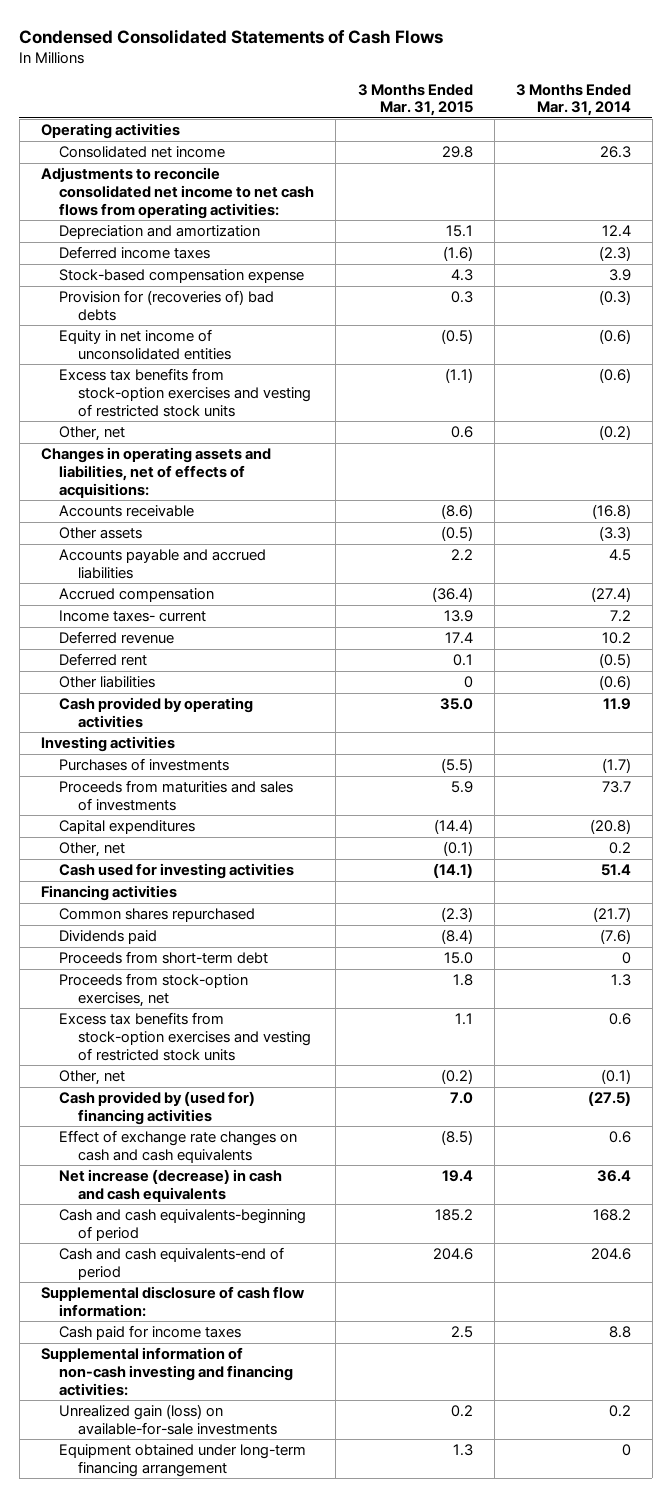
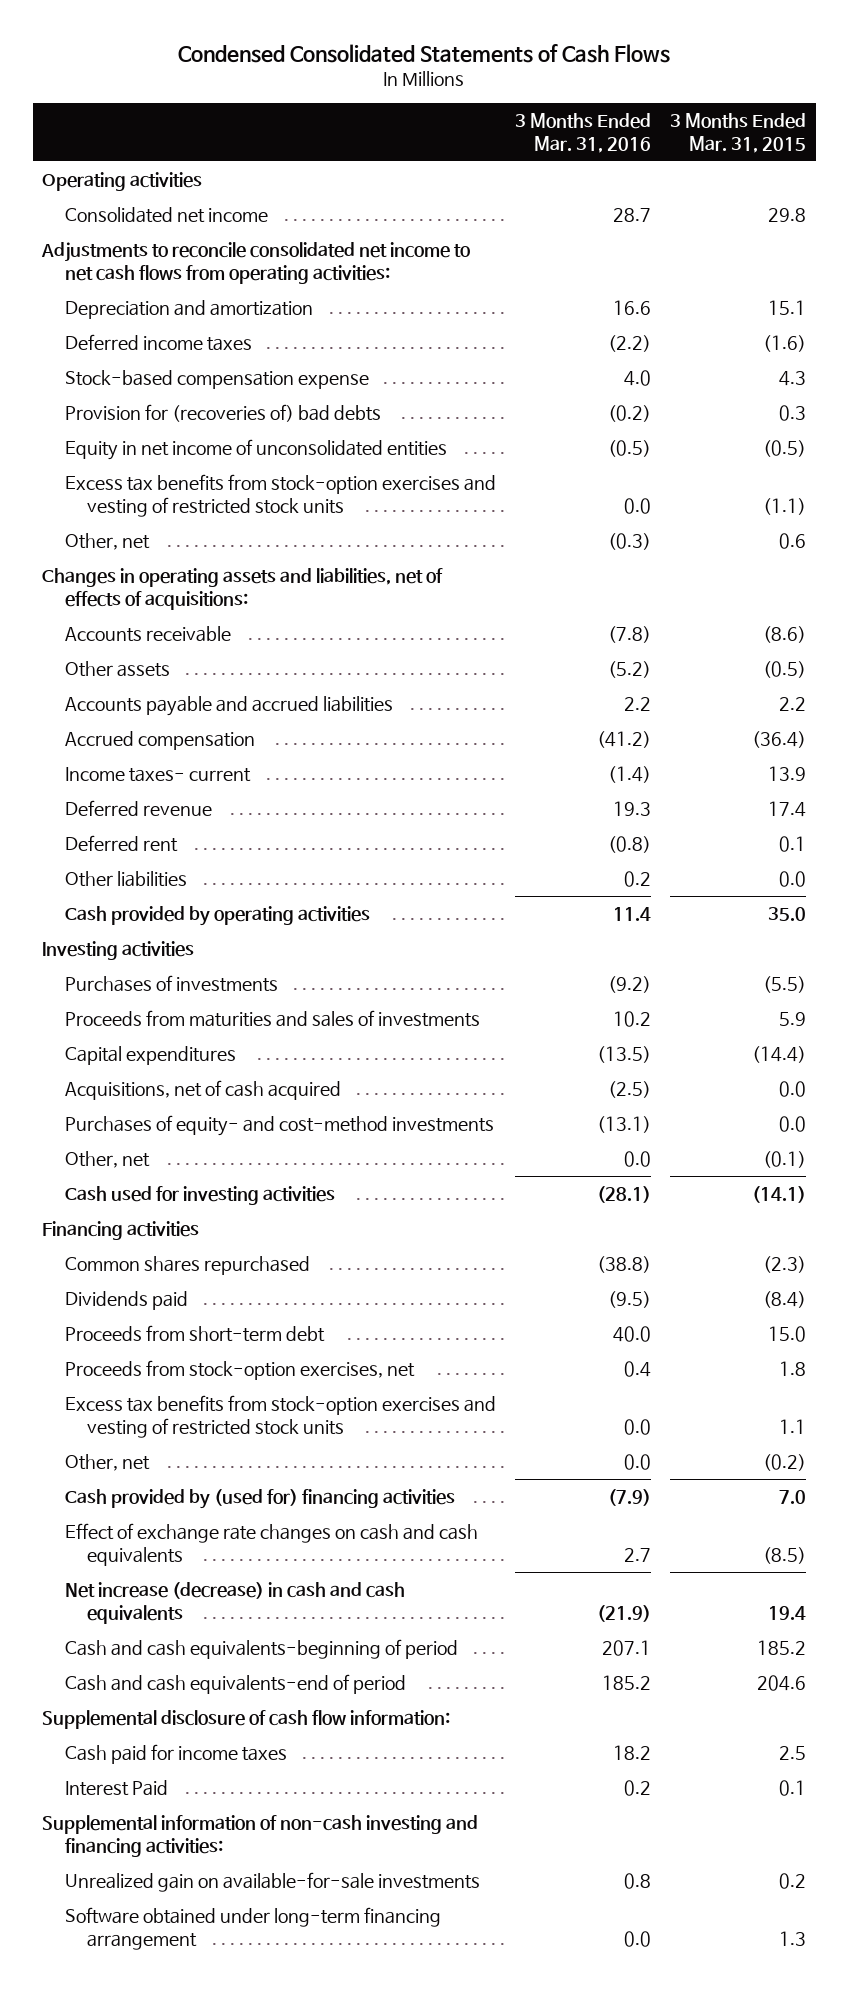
[515,83,631,117] 3 Months Ended Mar. 31, 2014 -> none
none -> [515,112,652,153] 3 Months Ended Mar. 31, 2016
[463,676,473,689] 0 -> [779,871,807,888] 0.0
none -> [64,1080,341,1101] Acquisitions, net of cash acquired
none -> [64,1115,494,1137] Purchases of equity- and cost-method investments
none -> [64,1780,168,1797] Interest Paid
[59,1404,277,1436] Unrealized gain (loss) on available-for-sale investments -> [64,1872,480,1893] Unrealized gain on available-for-sale investments
[59,1444,307,1478] Equipment obtained under long-term financing arrangement -> [64,1907,441,1950] Software obtained under long-term financing arrangement

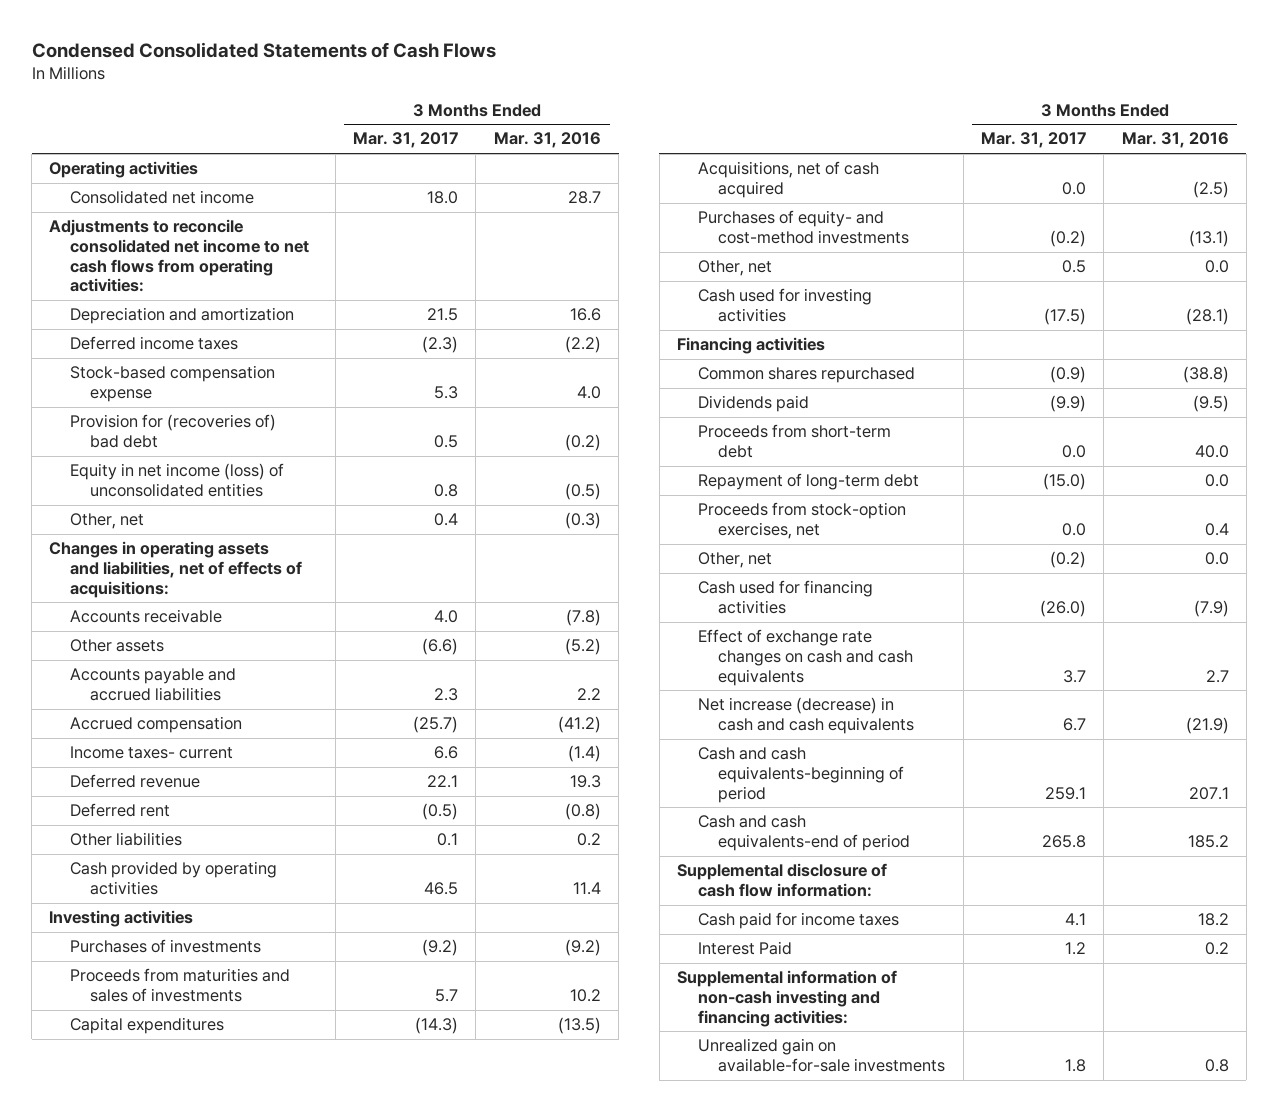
[670,112,807,153] 3 Months Ended Mar. 31, 2015 -> none
none -> [353,132,459,149] Mar. 31, 2017
[64,474,496,517] Excess tax benefits from stock-option exercises and vesting of restricted stock units -> none
[64,404,381,423] Provision for (recoveries of) bad debts -> [69,414,276,448] Provision for (recoveries of) bad debt
[64,439,447,461] Equity in net income of unconsolidated entities -> [69,463,284,497] Equity in net income (loss) of unconsolidated entities
none -> [697,473,919,491] Repayment of long-term debt
[64,1395,496,1438] Excess tax benefits from stock-option exercises and vesting of restricted stock units -> none
[64,1489,455,1510] Cash provided by (used for) financing activities -> [697,580,873,614] Cash used for financing activities
[64,1907,441,1950] Software obtained under long-term financing arrangement -> none

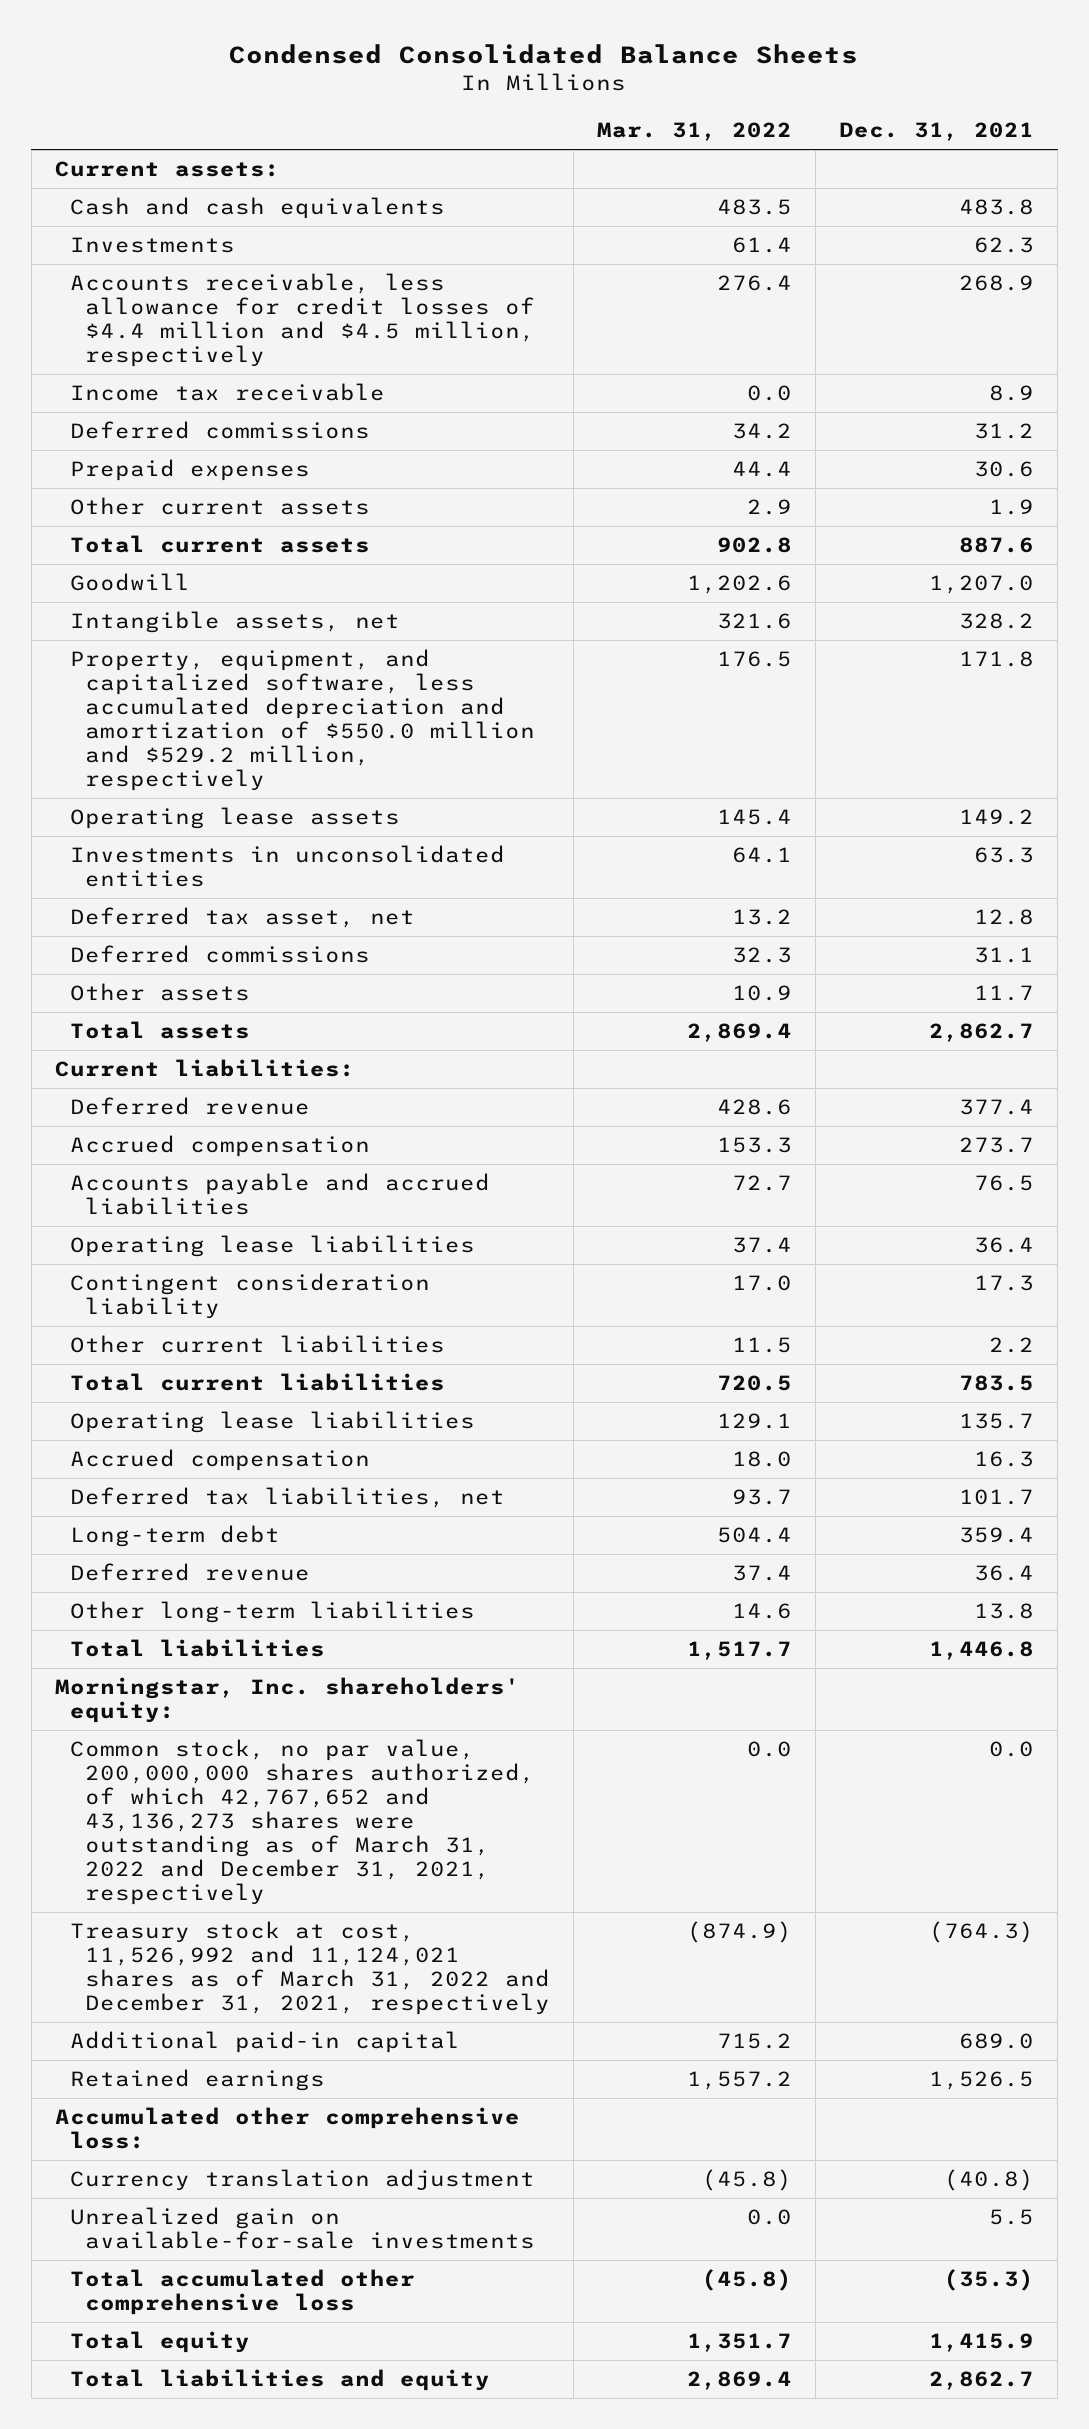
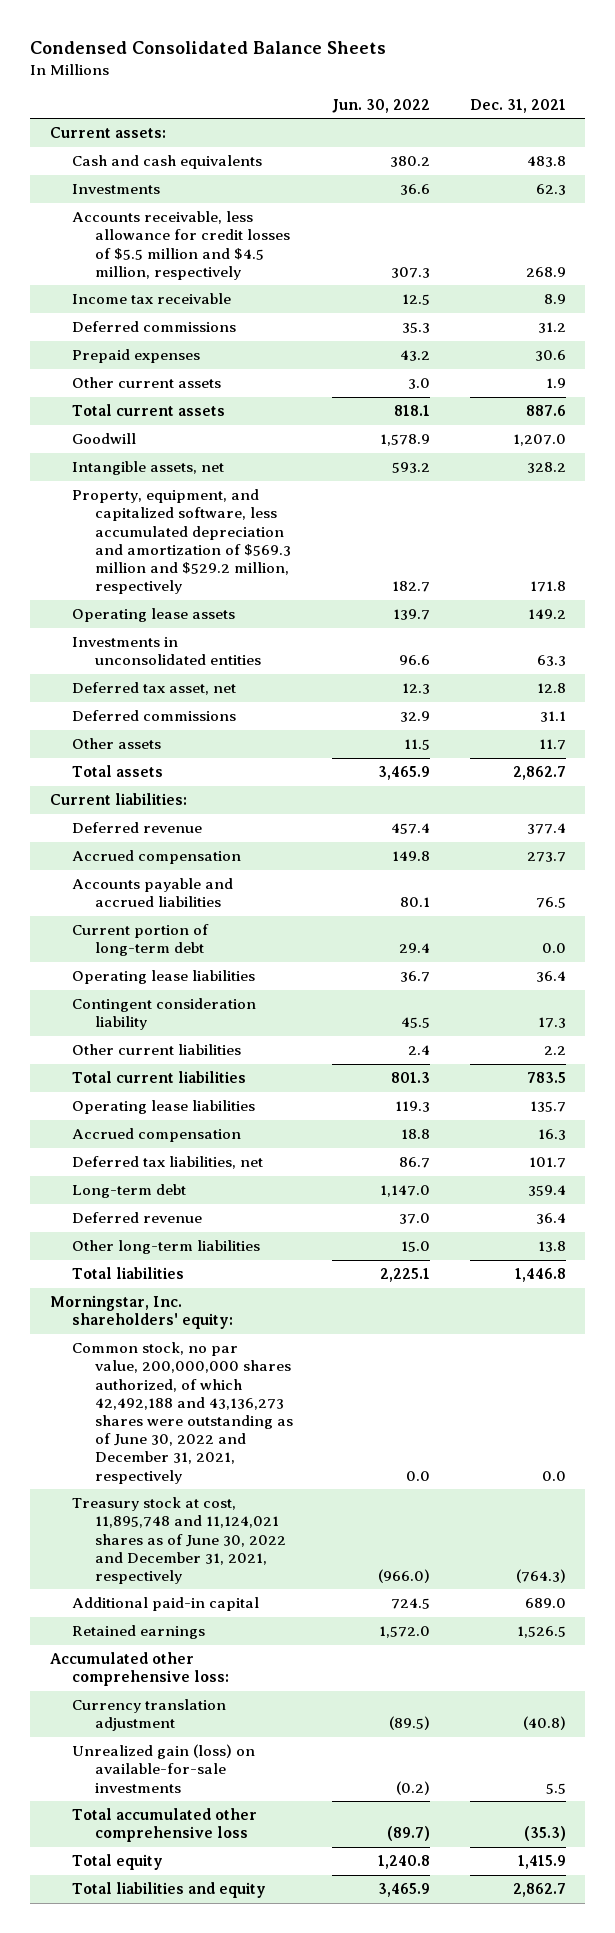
[597,122,793,142] Mar. 31, 2022 -> none
none -> [332,98,431,113] Jun. 30, 2022
[69,273,536,368] Accounts receivable, less allowance for credit losses of $4.4 million and $4.5 million, respectively -> [72,211,290,280] Accounts receivable, less allowance for credit losses of $5.5 million and $4.5 million, respectively
[69,649,536,792] Property, equipment, and capitalized software, less accumulated depreciation and amortization of $550.0 million and $529.2 million, respectively -> [72,489,291,595] Property, equipment, and capitalized software, less accumulated depreciation and amortization of $569.3 million and $529.2 million, respectively
none -> [72,924,210,957] Current portion of long-term debt
[69,1739,536,1906] Common stock, no par value, 200,000,000 shares authorized, of which 42,767,652 and 43,136,273 shares were outstanding as of March 31, 2022 and December 31, 2021, respectively -> [72,1342,293,1484] Common stock, no par value, 200,000,000 shares authorized, of which 42,492,188 and 43,136,273 shares were outstanding as of June 30, 2022 and December 31, 2021, respectively
[69,1921,551,2016] Treasury stock at cost, 11,526,992 and 11,124,021 shares as of March 31, 2022 and December 31, 2021, respectively -> [72,1497,286,1584] Treasury stock at cost, 11,895,748 and 11,124,021 shares as of June 30, 2022 and December 31, 2021, respectively
[69,2207,536,2250] Unrealized gain on available-for-sale investments -> [72,1744,256,1793] Unrealized gain (loss) on available-for-sale investments

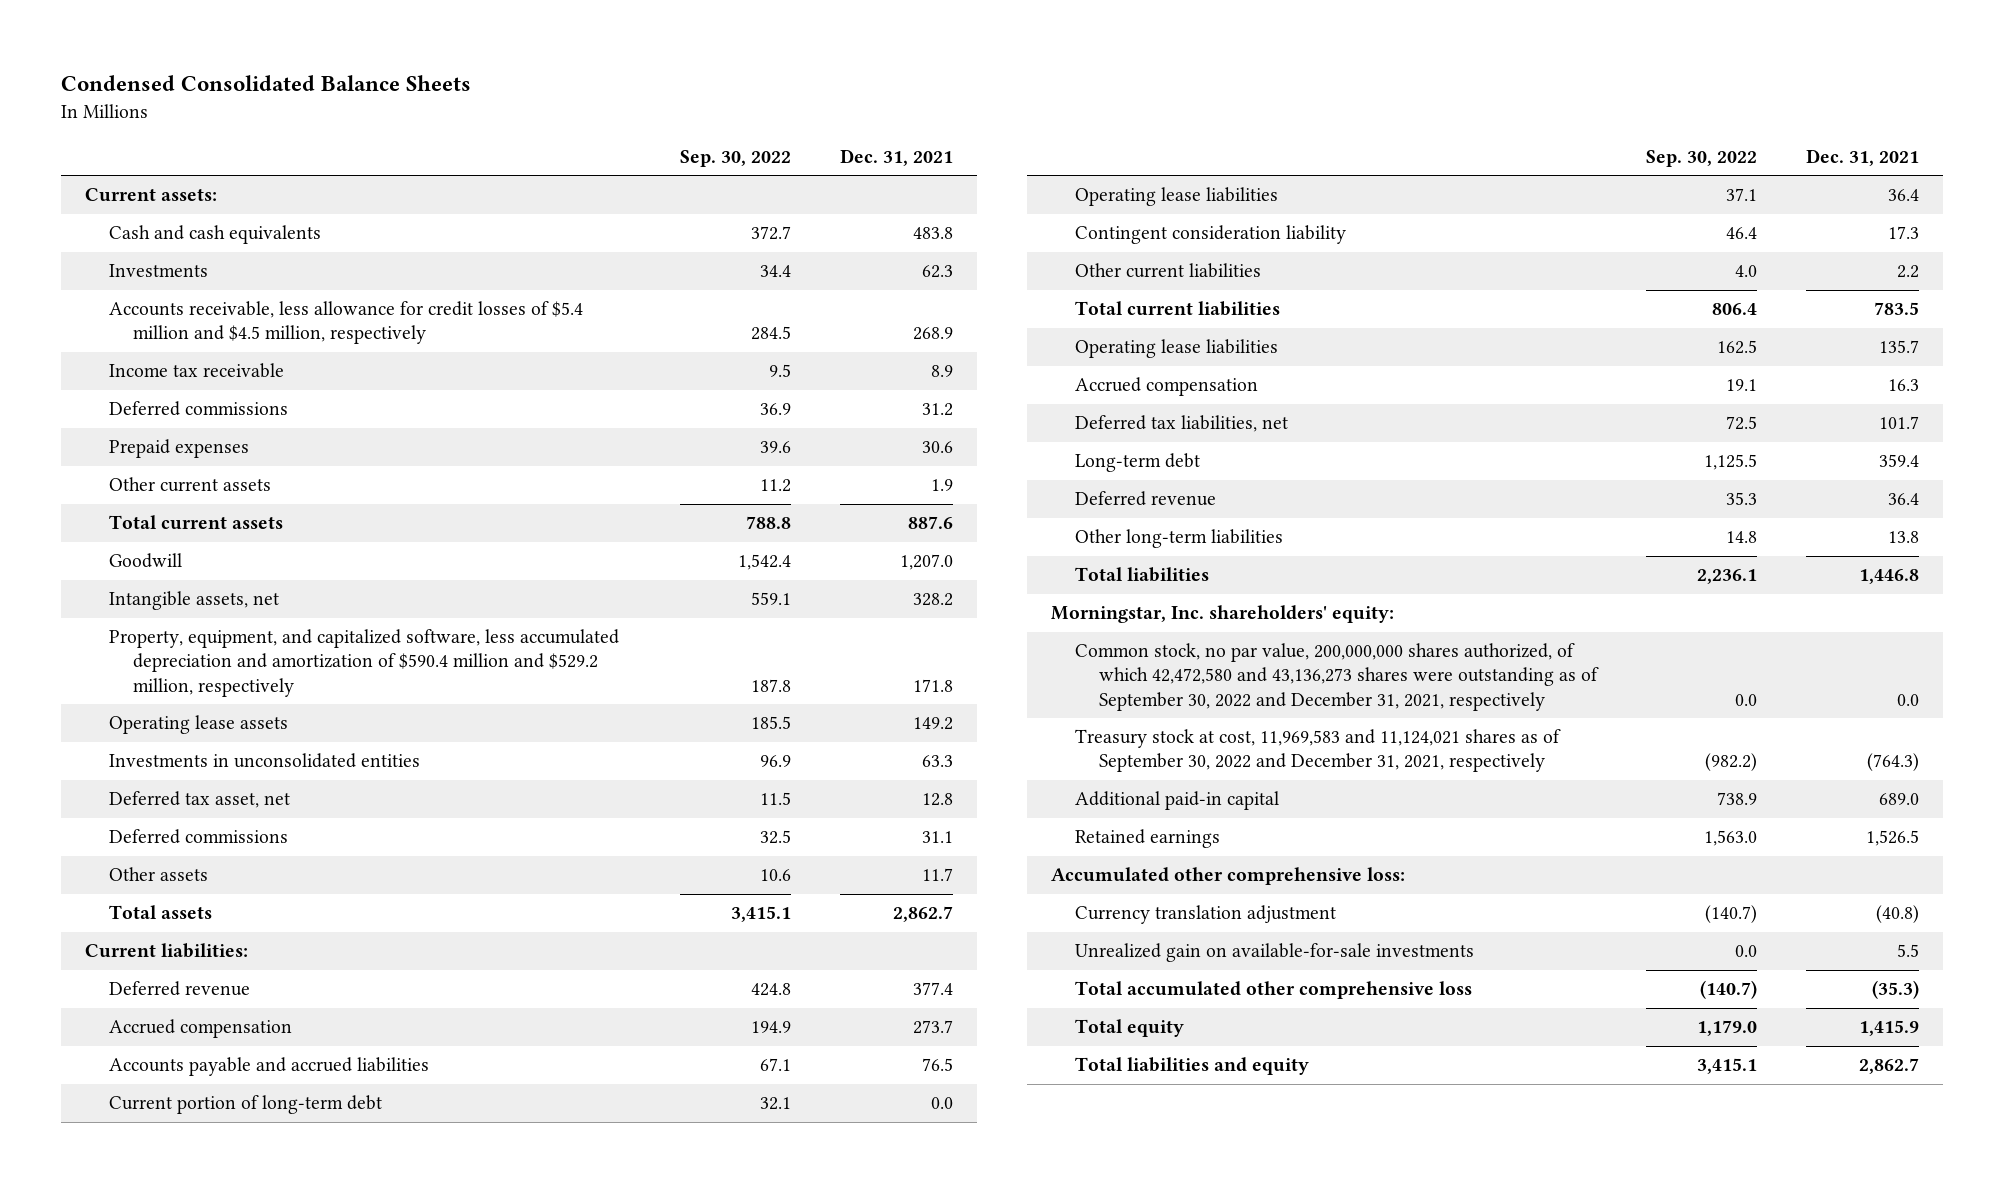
[332,98,431,113] Jun. 30, 2022 -> none
none -> [679,149,791,167] Sep. 30, 2022
[72,211,290,280] Accounts receivable, less allowance for credit losses of $5.5 million and $4.5 million, respectively -> [109,301,584,345] Accounts receivable, less allowance for credit losses of $5.4 million and $4.5 million, respectively
[72,489,291,595] Property, equipment, and capitalized software, less accumulated depreciation and amortization of $569.3 million and $529.2 million, respectively -> [109,629,620,697] Property, equipment, and capitalized software, less accumulated depreciation and amortization of $590.4 million and $529.2 million, respectively
[72,1342,293,1484] Common stock, no par value, 200,000,000 shares authorized, of which 42,492,188 and 43,136,273 shares were outstanding as of June 30, 2022 and December 31, 2021, respectively -> [1075,643,1600,711] Common stock, no par value, 200,000,000 shares authorized, of which 42,472,580 and 43,136,273 shares were outstanding as of September 30, 2022 and December 31, 2021, respectively
[72,1497,286,1584] Treasury stock at cost, 11,895,748 and 11,124,021 shares as of June 30, 2022 and December 31, 2021, respectively -> [1075,729,1562,773] Treasury stock at cost, 11,969,583 and 11,124,021 shares as of September 30, 2022 and December 31, 2021, respectively
[72,1744,256,1793] Unrealized gain (loss) on available-for-sale investments -> [1075,943,1475,963] Unrealized gain on available-for-sale investments

